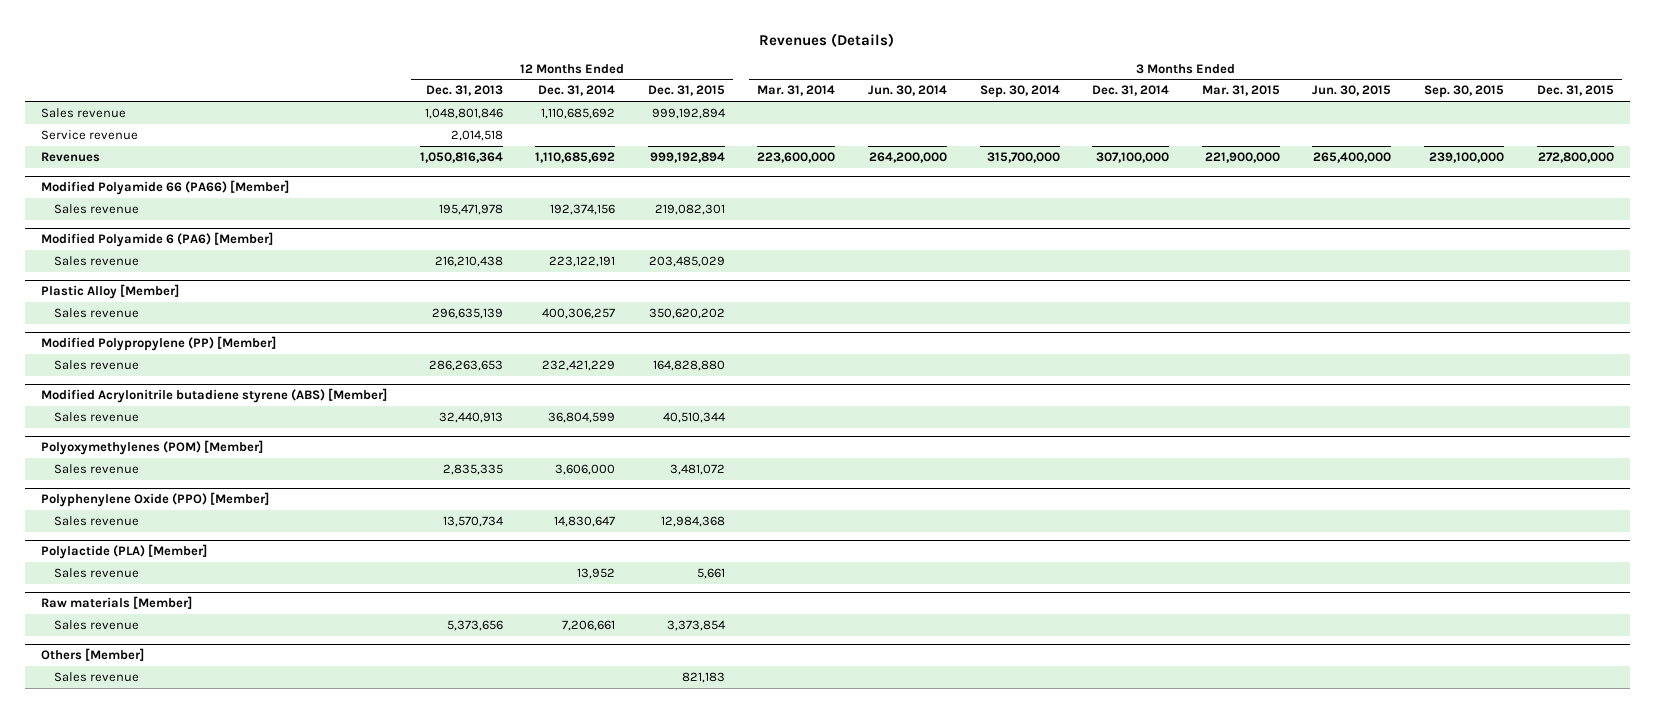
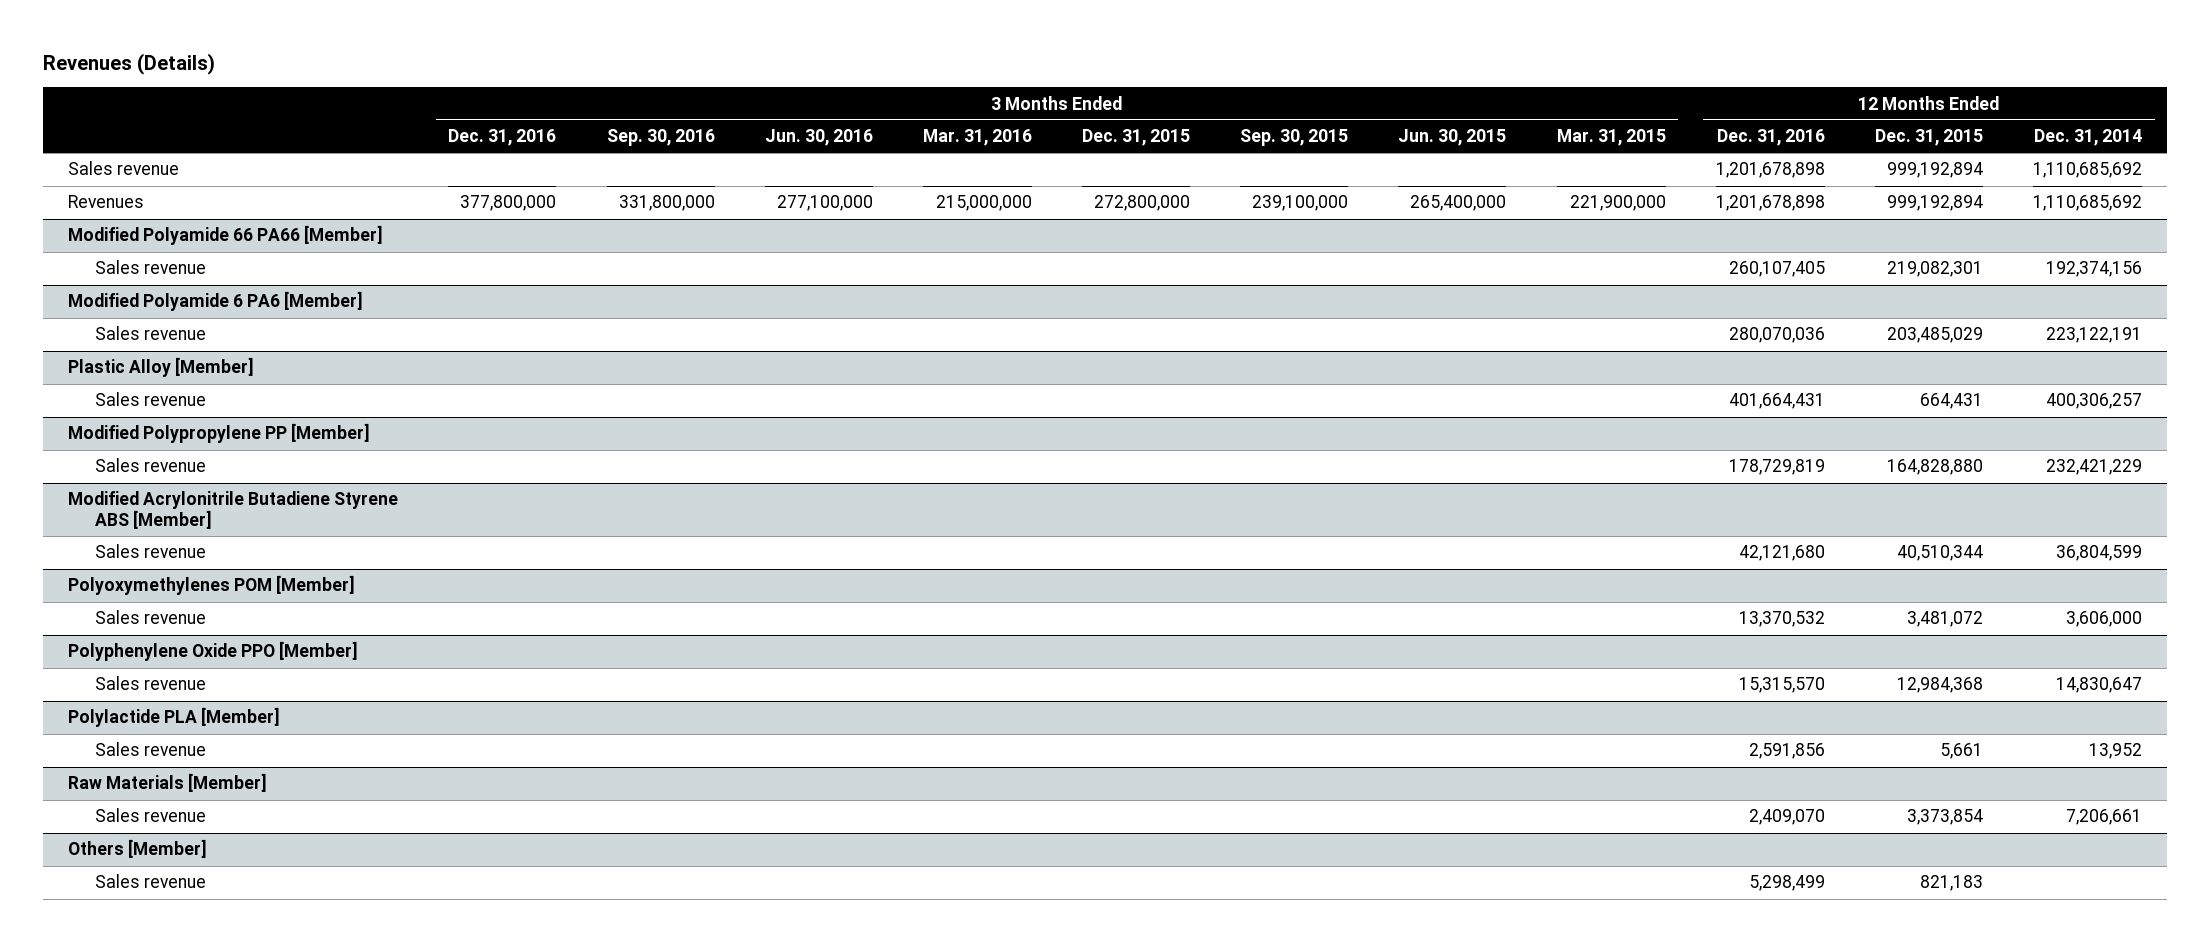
[425,85,503,97] Dec. 31, 2013 -> none
[757,85,836,97] Mar. 31, 2014 -> none
[868,85,948,97] Jun. 30, 2014 -> none
[979,85,1060,99] Sep. 30, 2014 -> none
[1092,85,1170,97] Dec. 31, 2014 -> none
none -> [448,129,557,147] Dec. 31, 2016
none -> [606,129,715,147] Sep. 30, 2016
none -> [764,129,873,147] Jun. 30, 2016
none -> [922,129,1032,147] Mar. 31, 2016
none -> [1716,129,1825,147] Dec. 31, 2016
[40,129,138,140] Service revenue -> none
[40,179,289,195] Modified Polyamide 66 (PA66) [Member] -> [68,225,384,246] Modified Polyamide 66 PA66 [Member]
[40,231,273,247] Modified Polyamide 6 (PA6) [Member] -> [68,291,364,312] Modified Polyamide 6 PA6 [Member]
[648,307,725,319] 350,620,202 -> [1919,393,1983,410] 664,431
[40,335,276,351] Modified Polypropylene (PP) [Member] -> [68,423,371,444] Modified Polypropylene PP [Member]
[40,387,387,403] Modified Acrylonitrile butadiene styrene (ABS) [Member] -> [68,491,399,530] Modified Acrylonitrile Butadiene Styrene ABS [Member]
[40,439,263,455] Polyoxymethylenes (POM) [Member] -> [68,575,356,596] Polyoxymethylenes POM [Member]
[40,491,269,507] Polyphenylene Oxide (PPO) [Member] -> [68,641,359,662] Polyphenylene Oxide PPO [Member]
[40,543,207,559] Polylactide (PLA) [Member] -> [68,707,281,728] Polylactide PLA [Member]
[40,595,192,609] Raw materials [Member] -> [68,773,268,793] Raw Materials [Member]

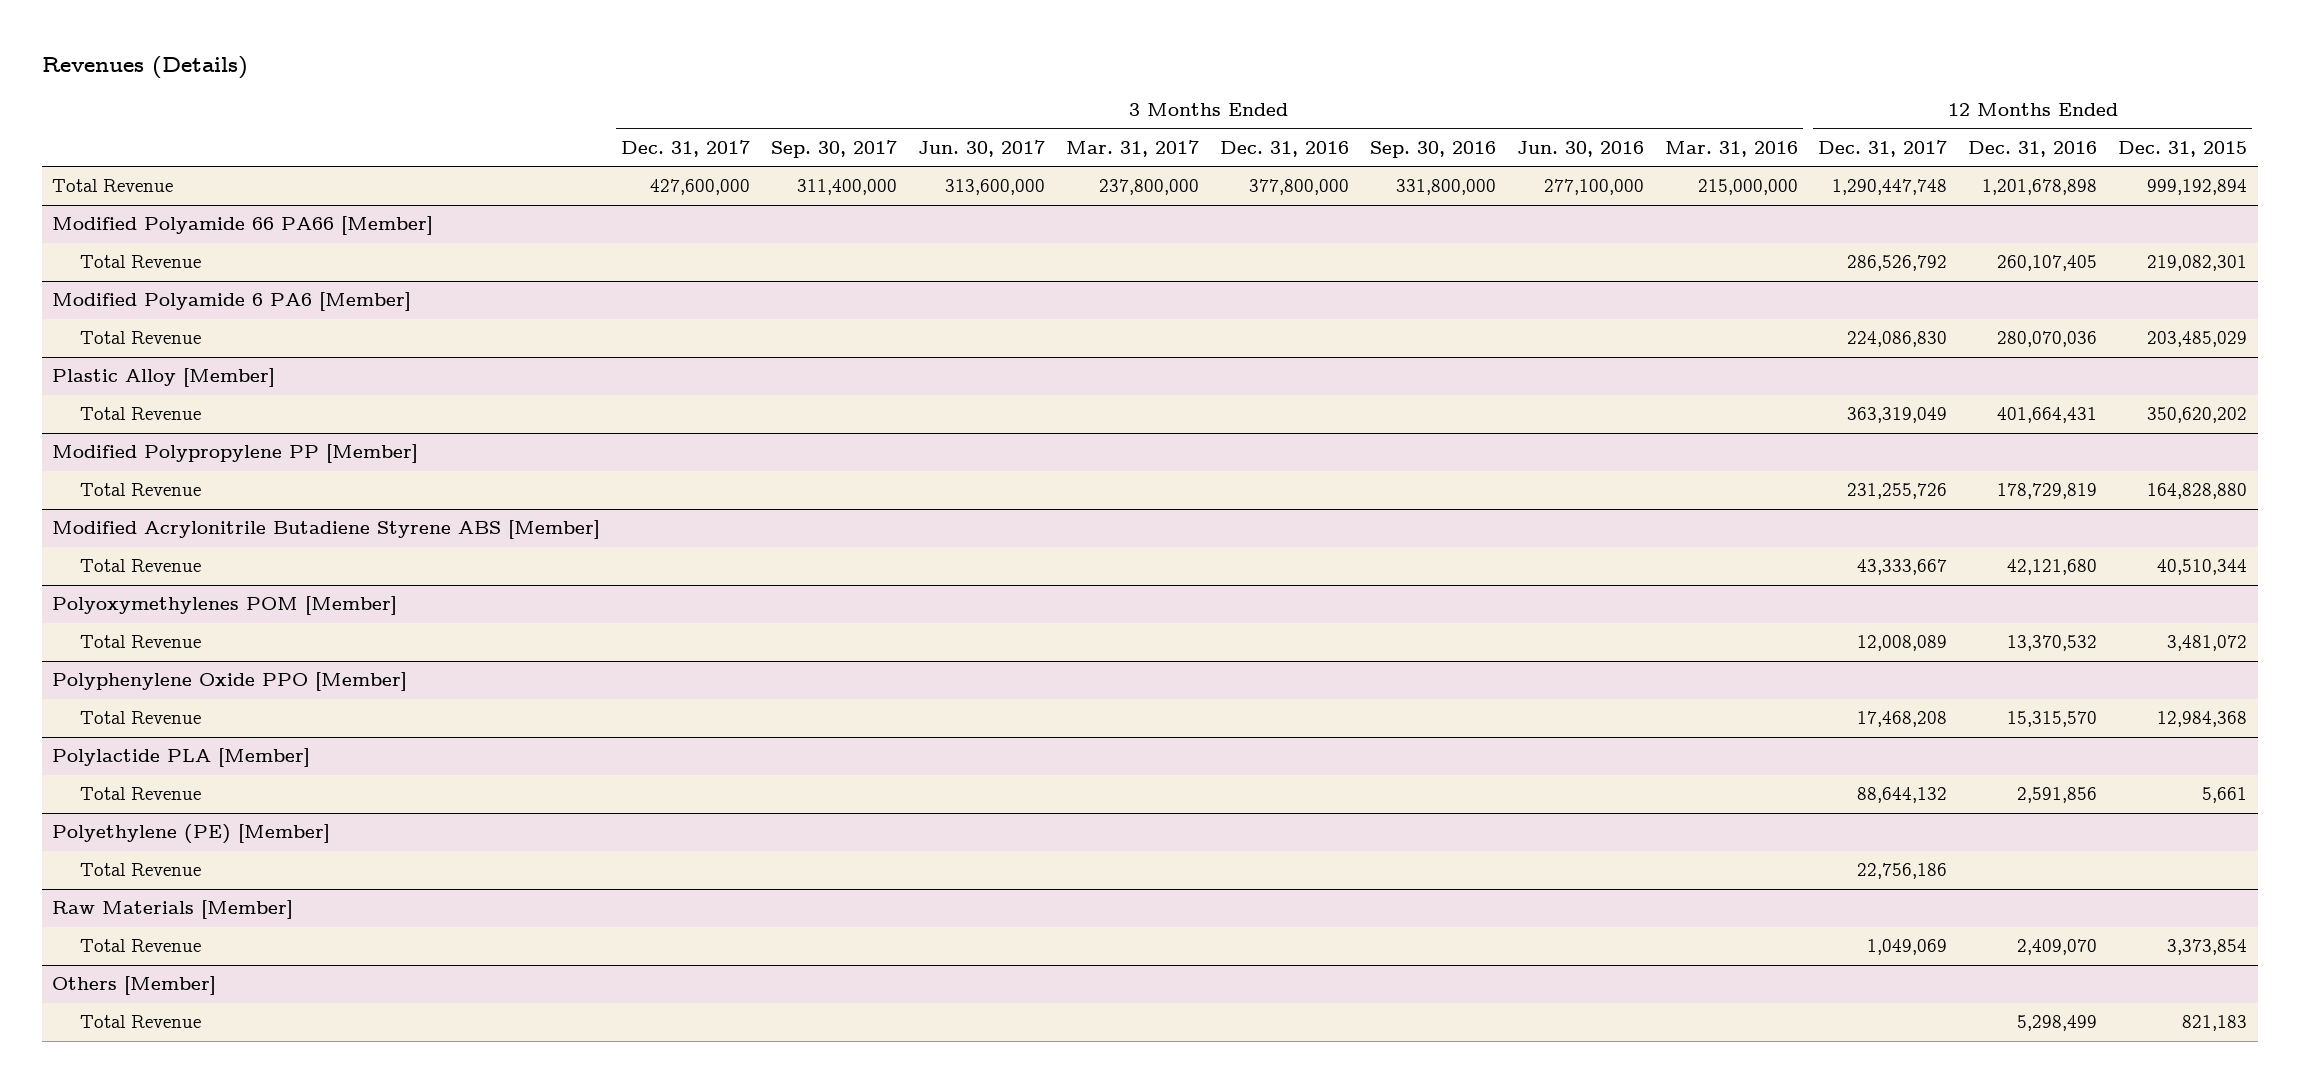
[1082,129,1191,147] Dec. 31, 2015 -> none
[1240,129,1349,147] Sep. 30, 2015 -> none
[1398,129,1507,147] Jun. 30, 2015 -> none
[1556,129,1666,147] Mar. 31, 2015 -> none
[2033,129,2142,147] Dec. 31, 2014 -> none
none -> [621,139,751,157] Dec. 31, 2017
none -> [771,139,898,158] Sep. 30, 2017
none -> [918,139,1046,157] Jun. 30, 2017
none -> [1065,139,1199,157] Mar. 31, 2017
none -> [1818,139,1948,157] Dec. 31, 2017
[68,161,180,176] Sales revenue -> none
[68,195,145,209] Revenues -> [52,179,174,193] Total Revenue
[95,260,207,275] Sales revenue -> [79,255,201,269] Total Revenue
[95,326,207,341] Sales revenue -> [79,331,201,345] Total Revenue
[95,392,207,407] Sales revenue -> none
none -> [79,407,201,421] Total Revenue
[95,458,207,473] Sales revenue -> [79,483,201,497] Total Revenue
[95,544,207,559] Sales revenue -> [79,559,201,573] Total Revenue
[95,610,207,625] Sales revenue -> [79,635,201,649] Total Revenue
[95,676,207,691] Sales revenue -> [79,711,201,725] Total Revenue
[95,742,207,757] Sales revenue -> [79,787,201,801] Total Revenue
none -> [52,824,331,845] Polyethylene (PE) [Member]
none -> [79,863,201,877] Total Revenue
[95,808,207,823] Sales revenue -> [79,939,201,953] Total Revenue
[95,874,207,889] Sales revenue -> [79,1015,201,1029] Total Revenue

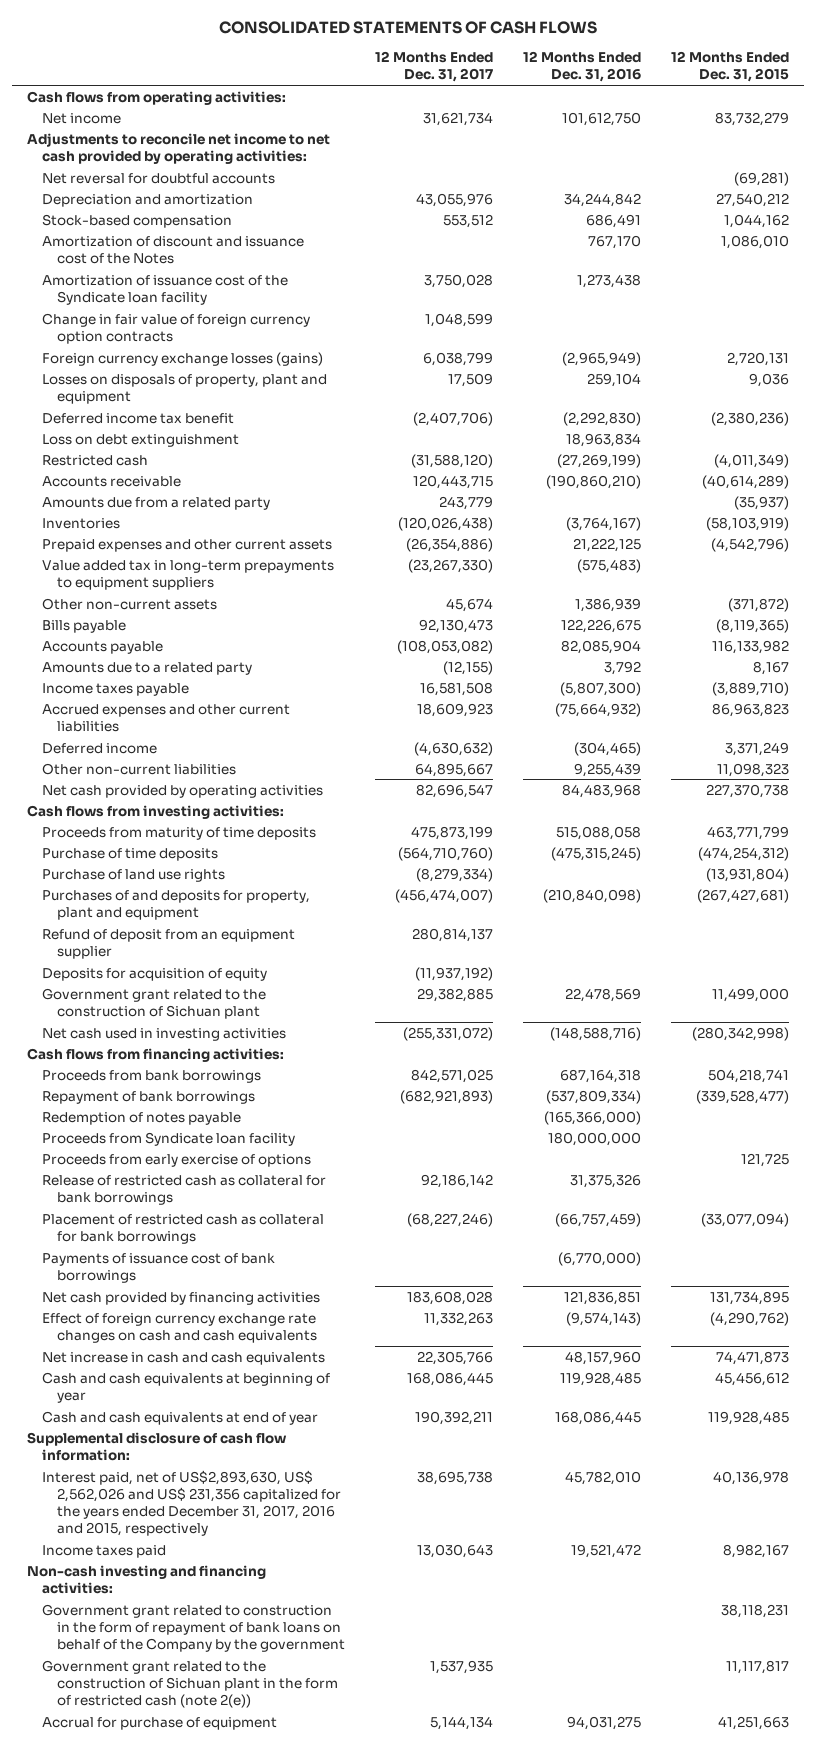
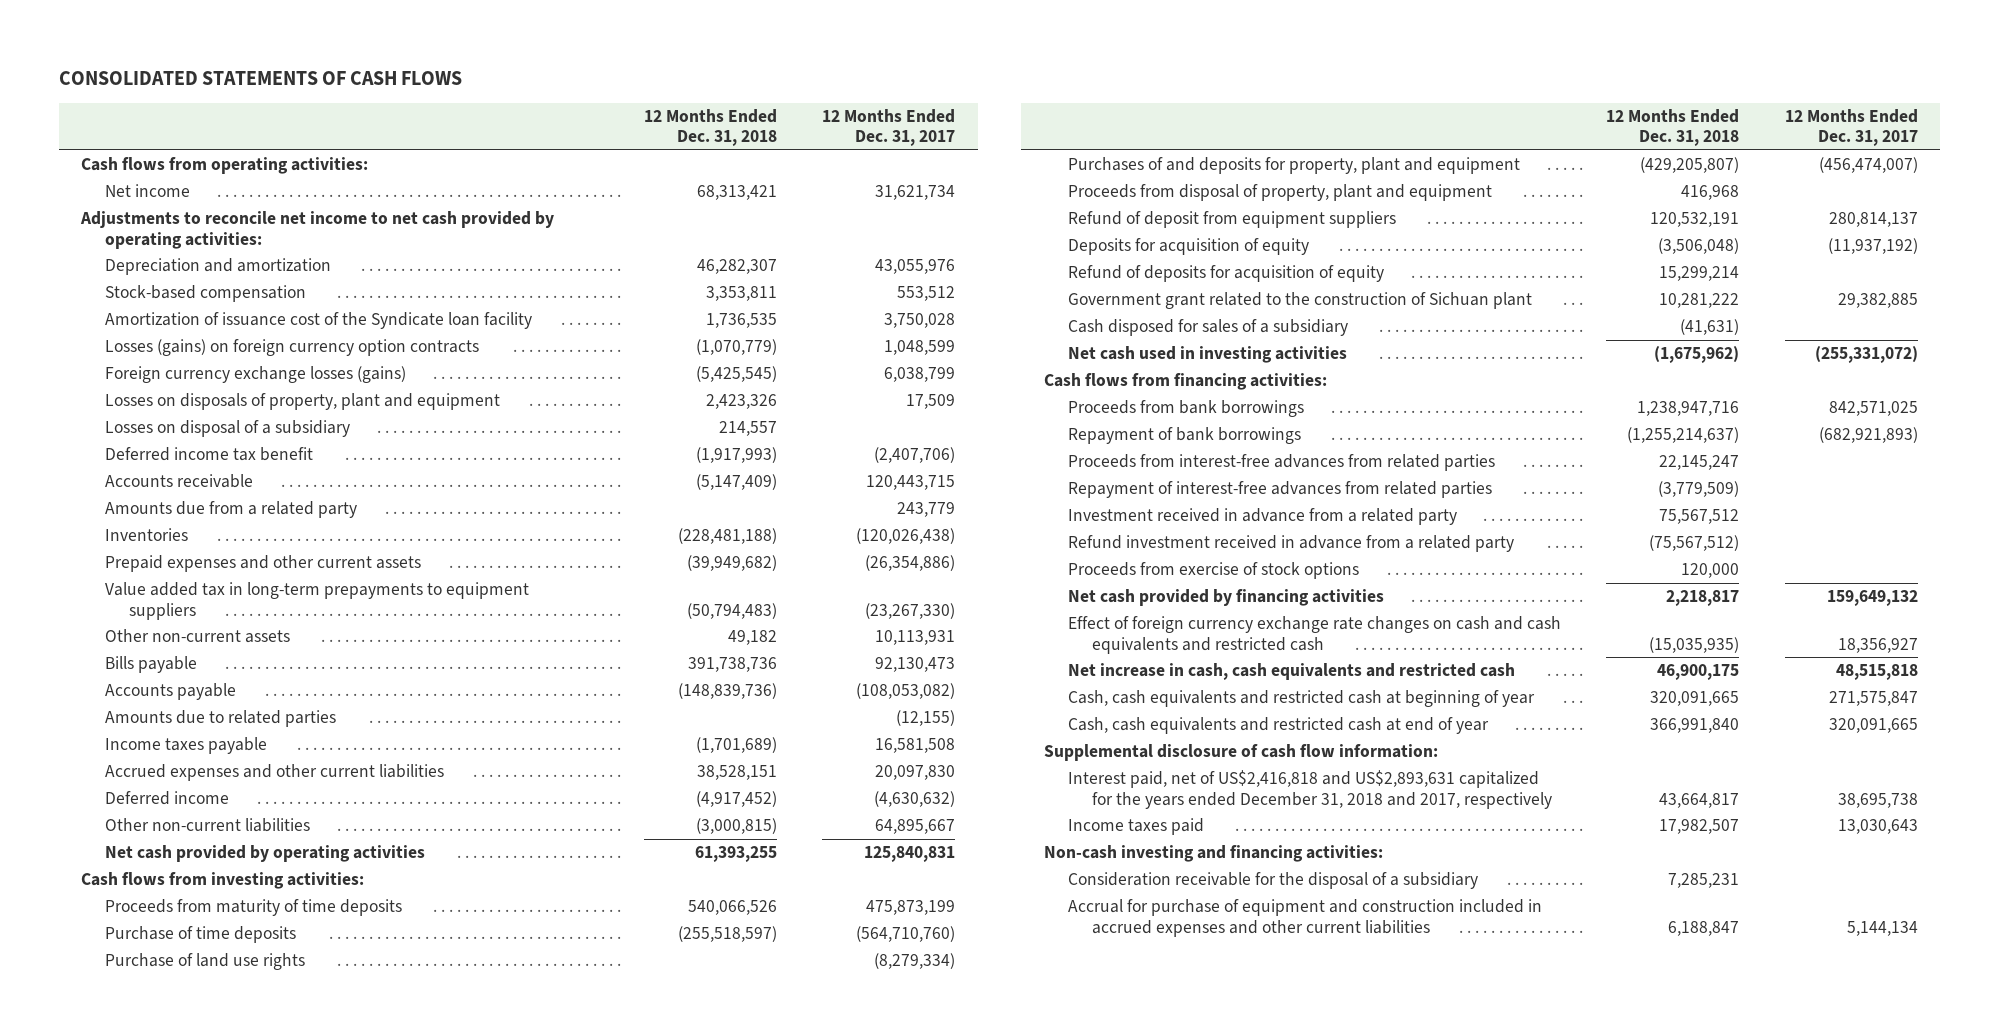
[522,51,641,83] 12 Months Ended Dec. 31, 2016 -> none
[670,51,789,83] 12 Months Ended Dec. 31, 2015 -> none
none -> [643,108,777,147] 12 Months Ended Dec. 31, 2018
[41,172,275,184] Net reversal for doubtful accounts -> none
[41,235,304,264] Amortization of discount and issuance cost of the Notes -> none
[41,312,310,344] Change in fair value of foreign currency option contracts -> [105,339,480,357] Losses (gains) on foreign currency option contracts
none -> [105,420,351,438] Losses on disposal of a subsidiary
[41,433,239,447] Loss on debt extinguishment -> none
[41,454,148,466] Restricted cash -> none
[445,597,493,612] 45,674 -> [875,630,956,646] 10,113,931
[41,661,252,675] Amounts due to a related party -> [105,710,337,728] Amounts due to related parties
[416,702,493,717] 18,609,923 -> [875,765,956,781] 20,097,830
[415,783,493,798] 82,696,547 -> [864,846,956,863] 125,840,831
none -> [1067,184,1492,202] Proceeds from disposal of property, plant and equipment
[41,928,295,959] Refund of deposit from an equipment supplier -> [1067,211,1396,229] Refund of deposit from equipment suppliers
none -> [1067,265,1384,283] Refund of deposits for acquisition of equity
none -> [1067,319,1348,337] Cash disposed for sales of a subsidiary
[41,1111,241,1125] Redemption of notes payable -> none
[41,1131,295,1146] Proceeds from Syndicate loan facility -> none
[41,1174,326,1205] Release of restricted cash as collateral for bank borrowings -> none
[41,1213,324,1244] Placement of restricted cash as collateral for bank borrowings -> none
[41,1252,275,1283] Payments of issuance cost of bank borrowings -> none
none -> [1067,454,1495,472] Proceeds from interest-free advances from related parties
none -> [1067,481,1492,499] Repayment of interest-free advances from related parties
none -> [1067,508,1457,526] Investment received in advance from a related party
none -> [1067,535,1514,553] Refund investment received in advance from a related party
[41,1153,311,1167] Proceeds from early exercise of options -> [1067,562,1359,580] Proceeds from exercise of stock options
[406,1290,493,1305] 183,608,028 -> [1826,590,1918,607] 159,649,132
[41,1312,317,1343] Effect of foreign currency exchange rate changes on cash and cash equivalents -> [1067,616,1561,654] Effect of foreign currency exchange rate changes on cash and cash equivalents and restricted cash
[423,1311,493,1326] 11,332,263 -> [1837,637,1918,653] 18,356,927
[41,1351,325,1365] Net increase in cash and cash equivalents -> [1067,663,1515,681] Net increase in cash, cash equivalents and restricted cash
[416,1350,493,1365] 22,305,766 -> [1835,664,1918,681] 48,515,818
[41,1371,330,1403] Cash and cash equivalents at beginning of year -> [1067,690,1535,708] Cash, cash equivalents and restricted cash at beginning of year
[406,1371,493,1386] 168,086,445 -> [1828,691,1918,707] 271,575,847
[41,1410,318,1425] Cash and cash equivalents at end of year -> [1067,717,1489,735] Cash, cash equivalents and restricted cash at end of year
[414,1410,493,1425] 190,392,211 -> [1828,718,1918,734] 320,091,665
[41,1469,341,1537] Interest paid, net of US$2,893,630, US$ 2,562,026 and US$ 231,356 capitalized for the years ended December 31, 2017, 2016 and 2015, respectively -> [1067,770,1552,809] Interest paid, net of US$2,416,818 and US$2,893,631 capitalized for the years ended December 31, 2018 and 2017, respectively
[41,1603,345,1653] Government grant related to construction in the form of repayment of bank loans on behalf of the Company by the government -> none
[41,1659,338,1709] Government grant related to the construction of Sichuan plant in the form of restricted cash (note 2(e)) -> none
none -> [1067,872,1478,890] Consideration receivable for the disposal of a subsidiary
[41,1716,277,1730] Accrual for purchase of equipment -> [1067,899,1542,937] Accrual for purchase of equipment and construction included in accrued expenses and other current liabilities

